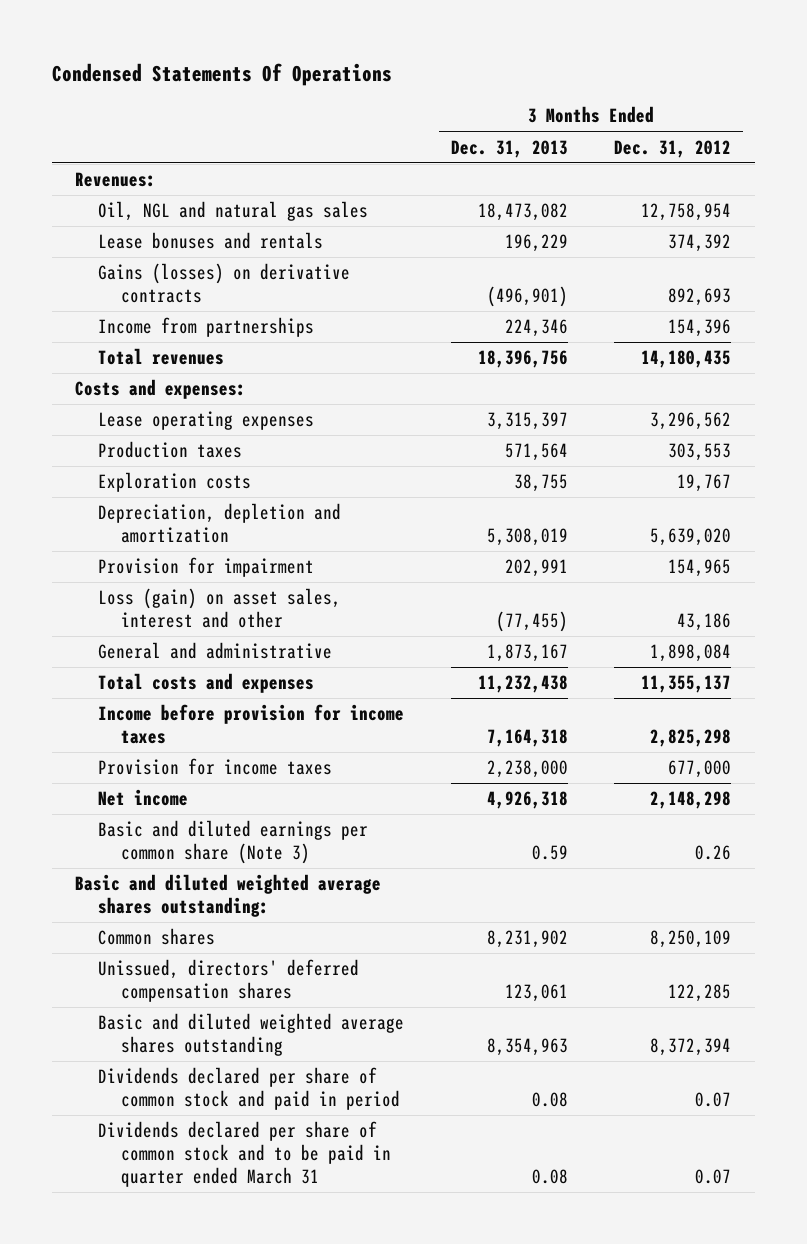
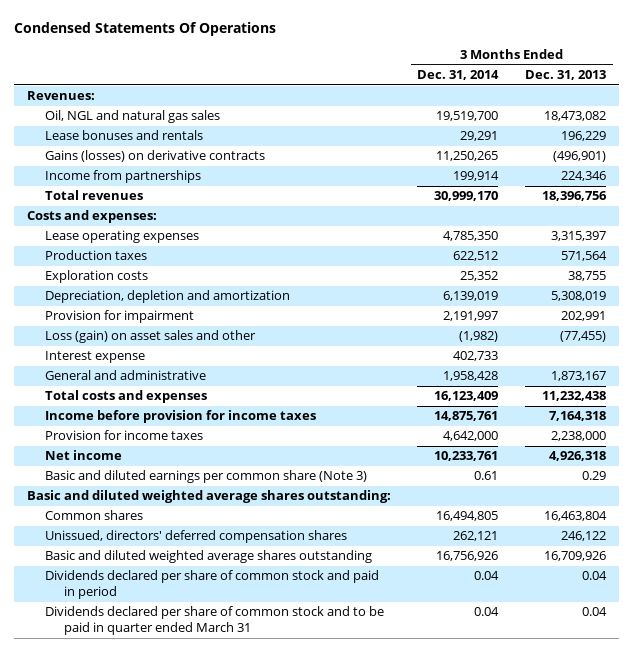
[614,139,732,158] Dec. 31, 2012 -> none
none -> [417,70,500,81] Dec. 31, 2014
[98,588,342,629] Loss (gain) on asset sales, interest and other -> [45,330,257,344] Loss (gain) on asset sales and other
none -> [45,351,146,364] Interest expense
[531,845,568,861] 0.59 -> [581,471,606,481] 0.29
[486,930,568,949] 8,231,902 -> [543,511,607,522] 16,463,804
[504,984,568,1003] 123,061 -> [560,531,606,542] 246,122
[486,1038,568,1057] 8,354,963 -> [543,551,606,562] 16,709,926
[531,1092,568,1108] 0.08 -> [581,571,607,581] 0.04
[531,1169,568,1185] 0.08 -> [581,607,607,617] 0.04

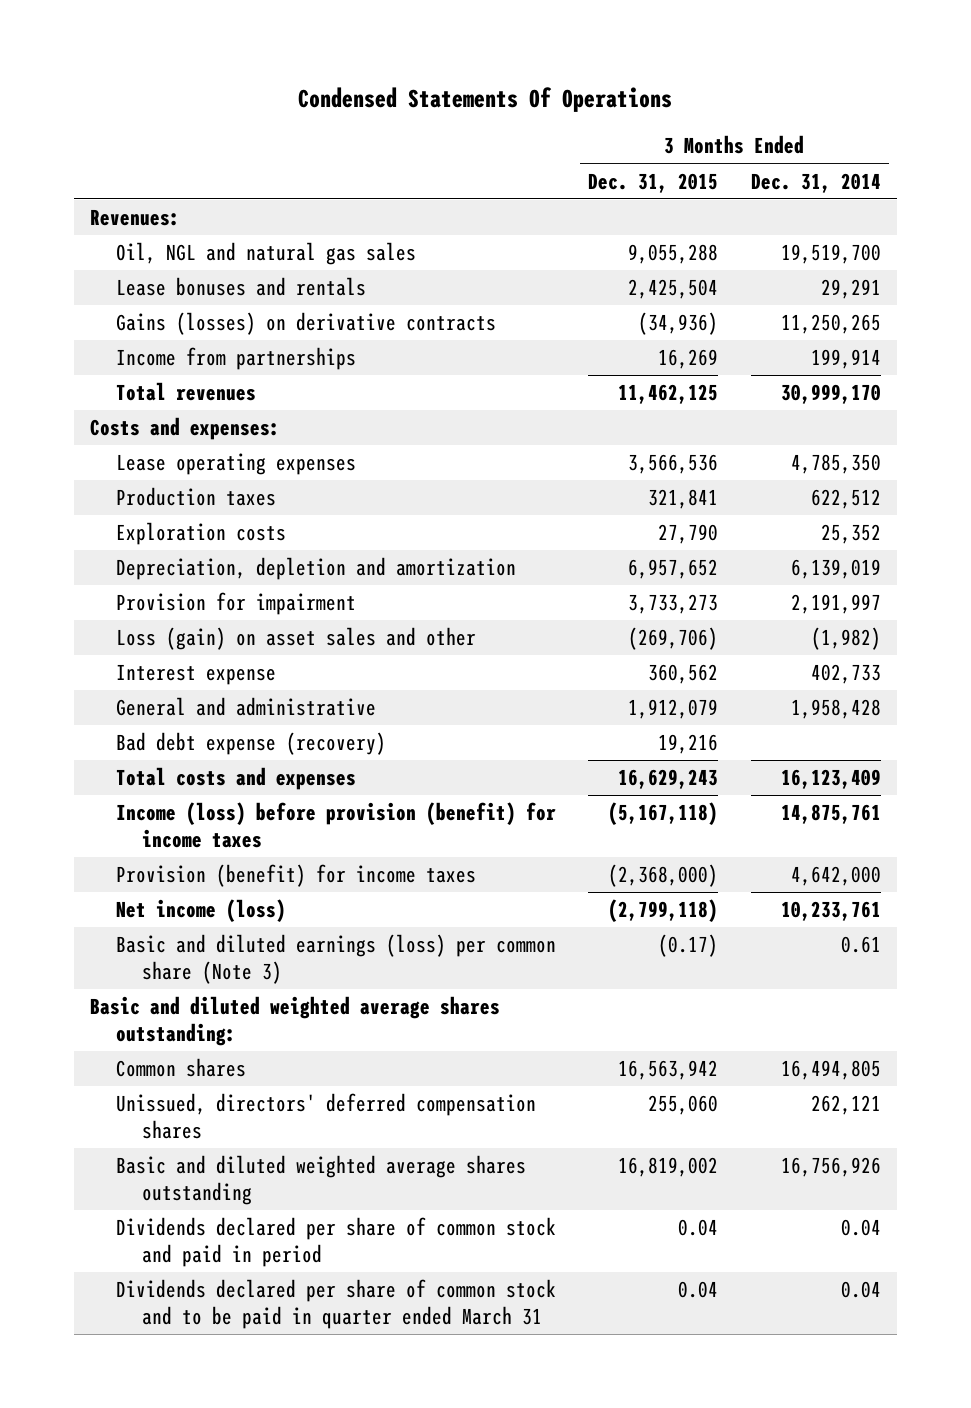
[524,70,606,81] Dec. 31, 2013 -> none
none -> [588,172,719,193] Dec. 31, 2015
none -> [116,732,387,756] Bad debt expense (recovery)
[45,410,317,424] Income before provision for income taxes -> [116,802,557,848] Income (loss) before provision (benefit) for income taxes
[45,430,204,441] Provision for income taxes -> [116,864,477,888] Provision (benefit) for income taxes
[45,450,123,461] Net income -> [116,899,287,923] Net income (loss)
[45,470,368,484] Basic and diluted earnings per common share (Note 3) -> [116,934,557,984] Basic and diluted earnings (loss) per common share (Note 3)

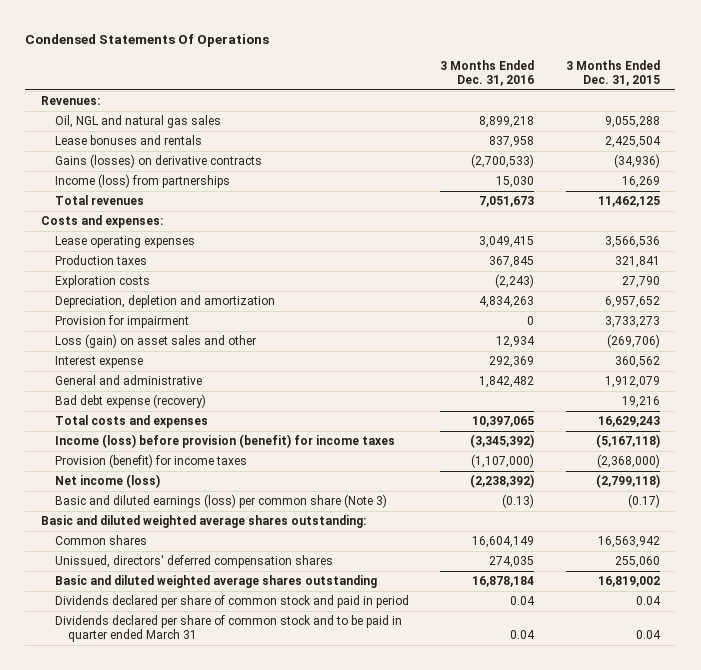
[750,172,881,193] Dec. 31, 2014 -> none
none -> [440,59,535,86] 3 Months Ended Dec. 31, 2016
[116,347,357,371] Income from partnerships -> [54,174,230,189] Income (loss) from partnerships

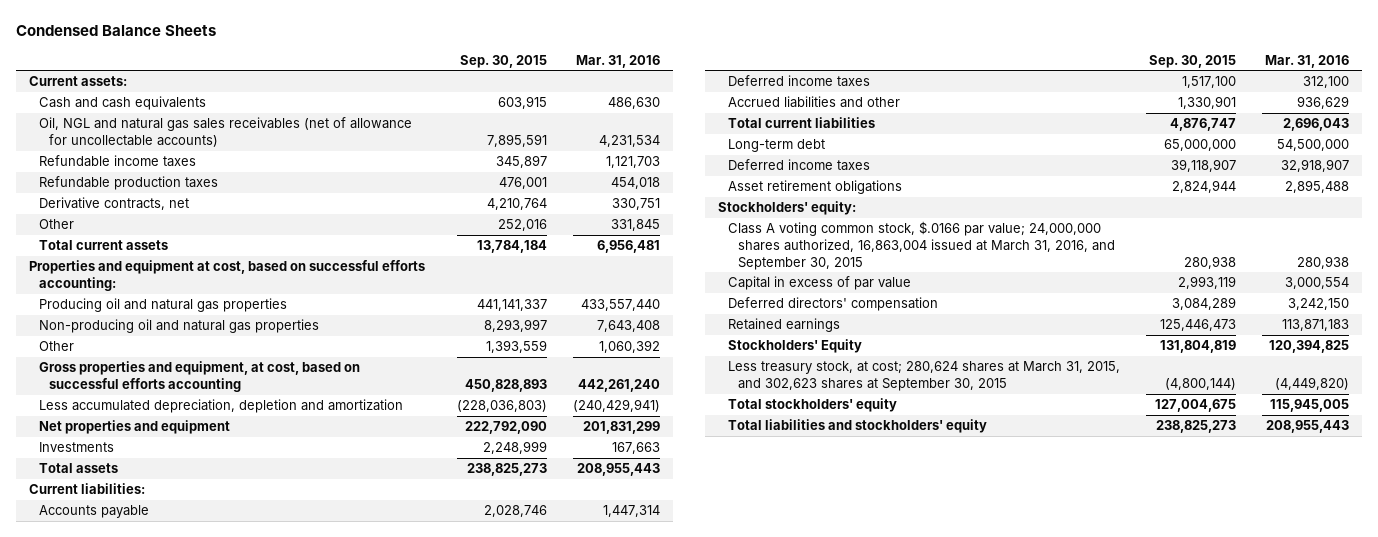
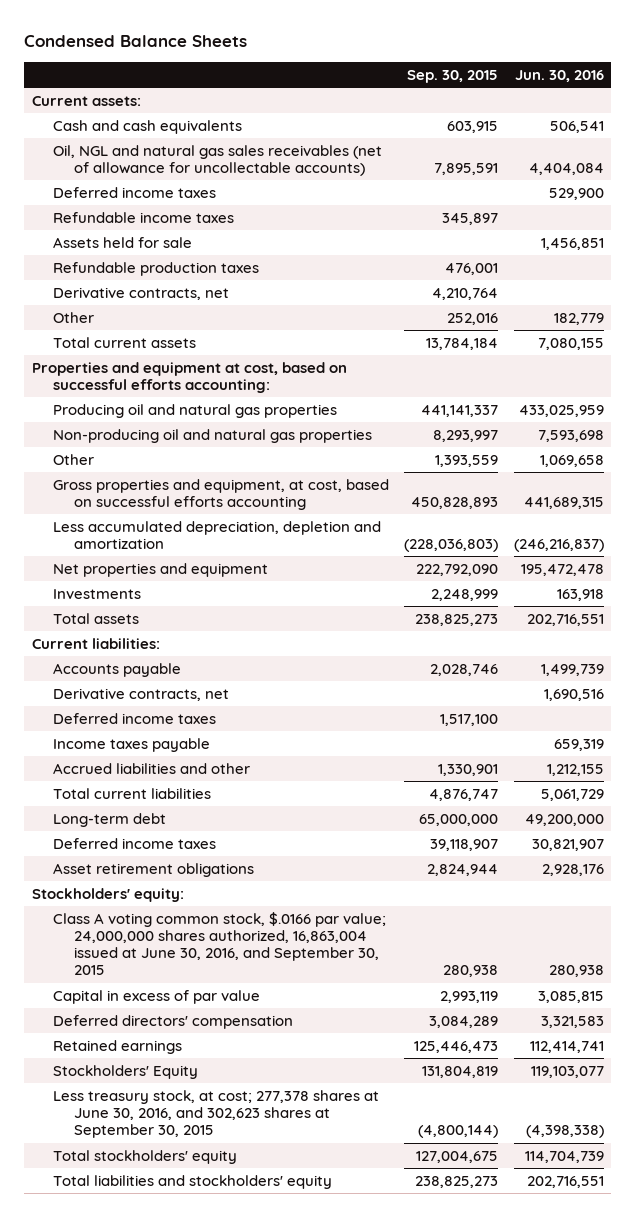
[575,54,660,68] Mar. 31, 2016 -> none
none -> [514,69,604,82] Jun. 30, 2016
none -> [52,186,216,198] Deferred income taxes
none -> [52,236,192,248] Assets held for sale
none -> [52,687,229,701] Derivative contracts, net
none -> [52,737,210,752] Income taxes payable
[727,221,1115,270] Class A voting common stock, $.0166 par value; 24,000,000 shares authorized, 16,863,004 issued at March 31, 2016, and September 30, 2015 -> [52,911,386,976] Class A voting common stock, $.0166 par value; 24,000,000 shares authorized, 16,863,004 issued at June 30, 2016, and September 30, 2015
[727,361,1120,391] Less treasury stock, at cost; 280,624 shares at March 31, 2015, and 302,623 shares at September 30, 2015 -> [52,1089,379,1139] Less treasury stock, at cost; 277,378 shares at June 30, 2016, and 302,623 shares at September 30, 2015

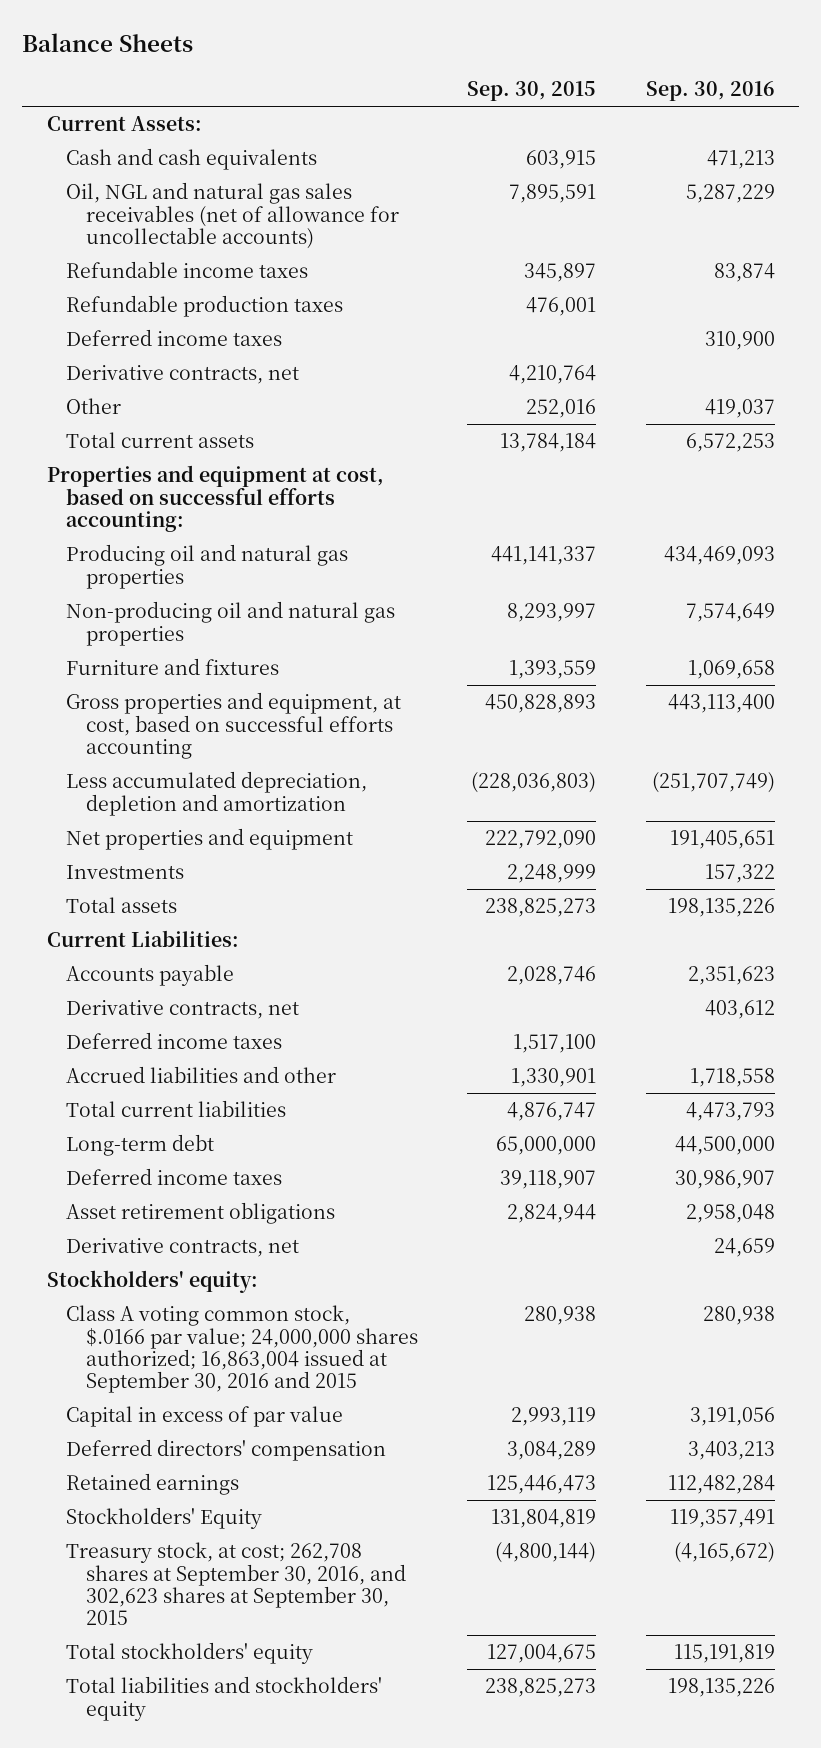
[23,34,247,47] Condensed Balance Sheets -> [22,33,194,53] Balance Sheets
[514,69,604,82] Jun. 30, 2016 -> none
none -> [645,80,775,101] Sep. 30, 2016
[31,95,141,106] Current assets: -> [46,116,202,132] Current Assets:
[52,236,192,248] Assets held for sale -> none
[52,186,216,198] Deferred income taxes -> [66,329,283,347] Deferred income taxes
[52,453,94,465] Other -> [66,658,280,676] Furniture and fixtures
[31,637,160,649] Current liabilities: -> [46,930,239,948] Current Liabilities:
[52,737,210,752] Income taxes payable -> none
none -> [66,1238,300,1258] Derivative contracts, net
[52,911,386,976] Class A voting common stock, $.0166 par value; 24,000,000 shares authorized, 16,863,004 issued at June 30, 2016, and September 30, 2015 -> [66,1305,418,1394] Class A voting common stock, $.0166 par value; 24,000,000 shares authorized; 16,863,004 issued at September 30, 2016 and 2015
[52,1089,379,1139] Less treasury stock, at cost; 277,378 shares at June 30, 2016, and 302,623 shares at September 30, 2015 -> [66,1542,406,1626] Treasury stock, at cost; 262,708 shares at September 30, 2016, and 302,623 shares at September 30, 2015

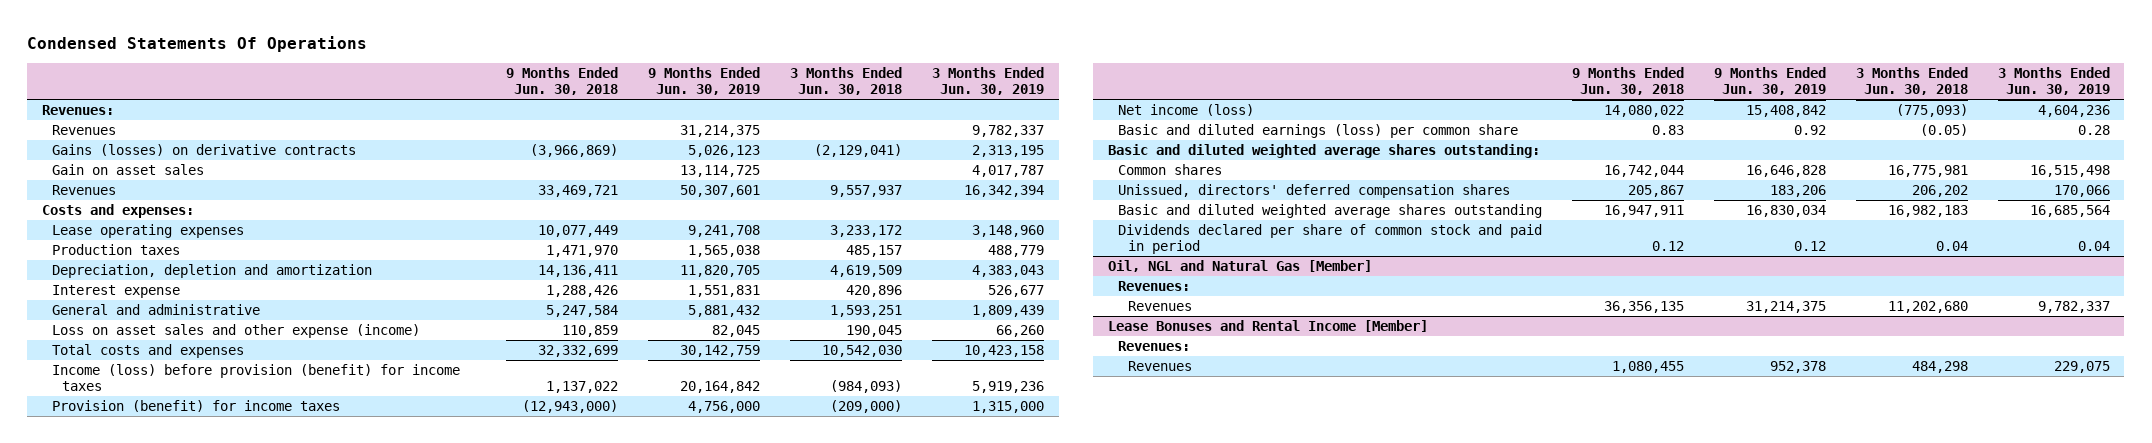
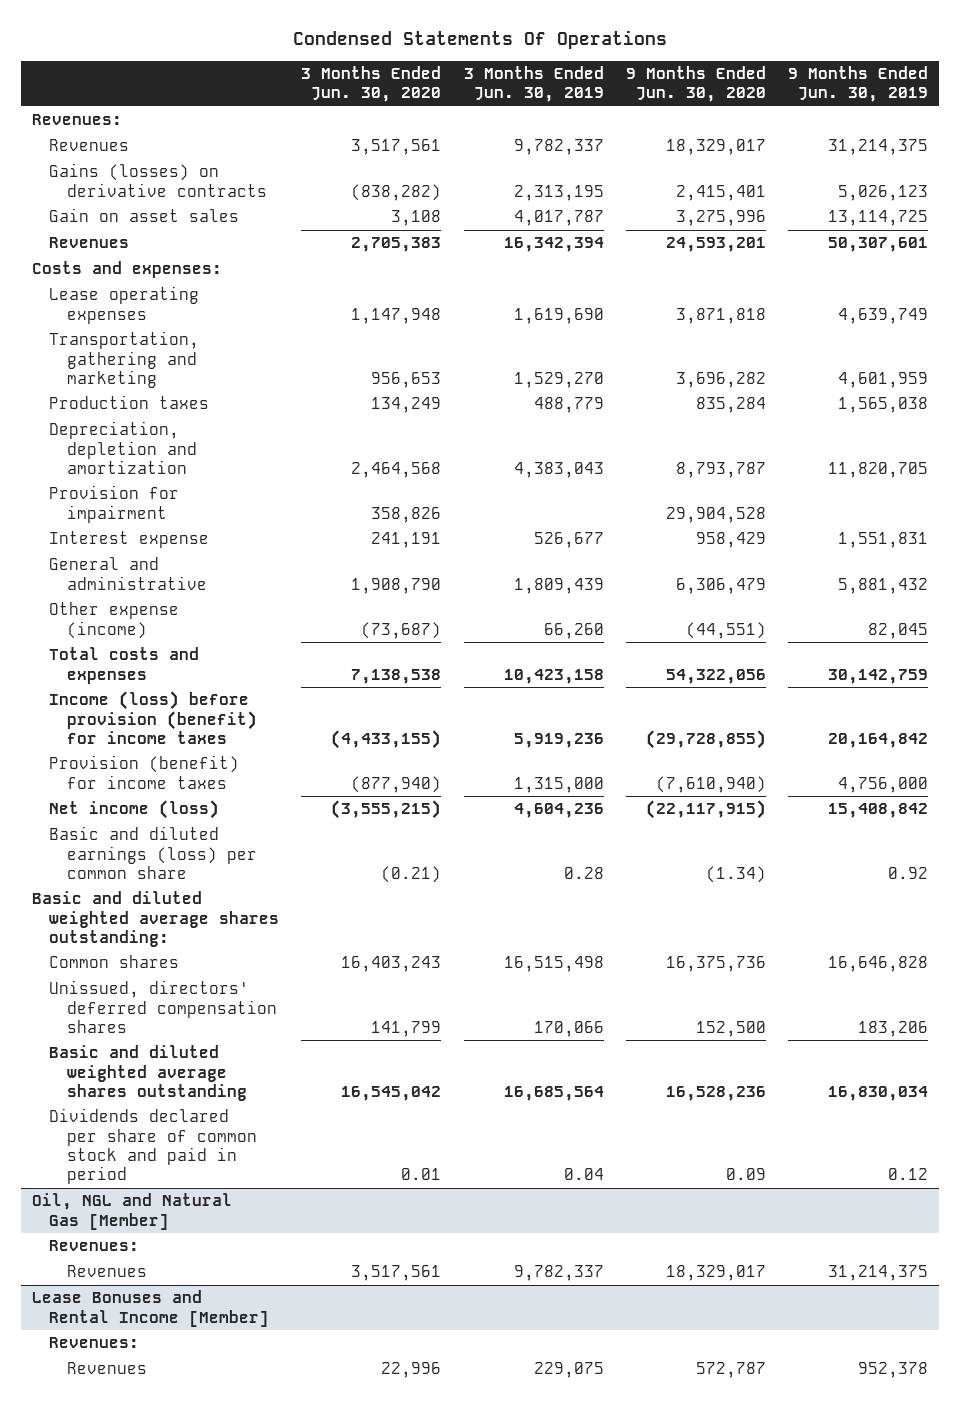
[506,66,619,96] 9 Months Ended Jun. 30, 2018 -> none
[789,66,902,96] 3 Months Ended Jun. 30, 2018 -> none
none -> [301,65,442,103] 3 Months Ended Jun. 30, 2020
none -> [625,65,766,103] 9 Months Ended Jun. 30, 2020
[687,225,760,238] 9,241,708 -> [838,307,929,324] 4,639,749
[971,225,1044,238] 3,148,960 -> [513,307,604,324] 1,619,690
none -> [49,331,200,388] Transportation, gathering and marketing
none -> [49,485,180,523] Provision for impairment
[52,324,421,339] Loss on asset sales and other expense (income) -> [49,602,180,639] Other expense (income)

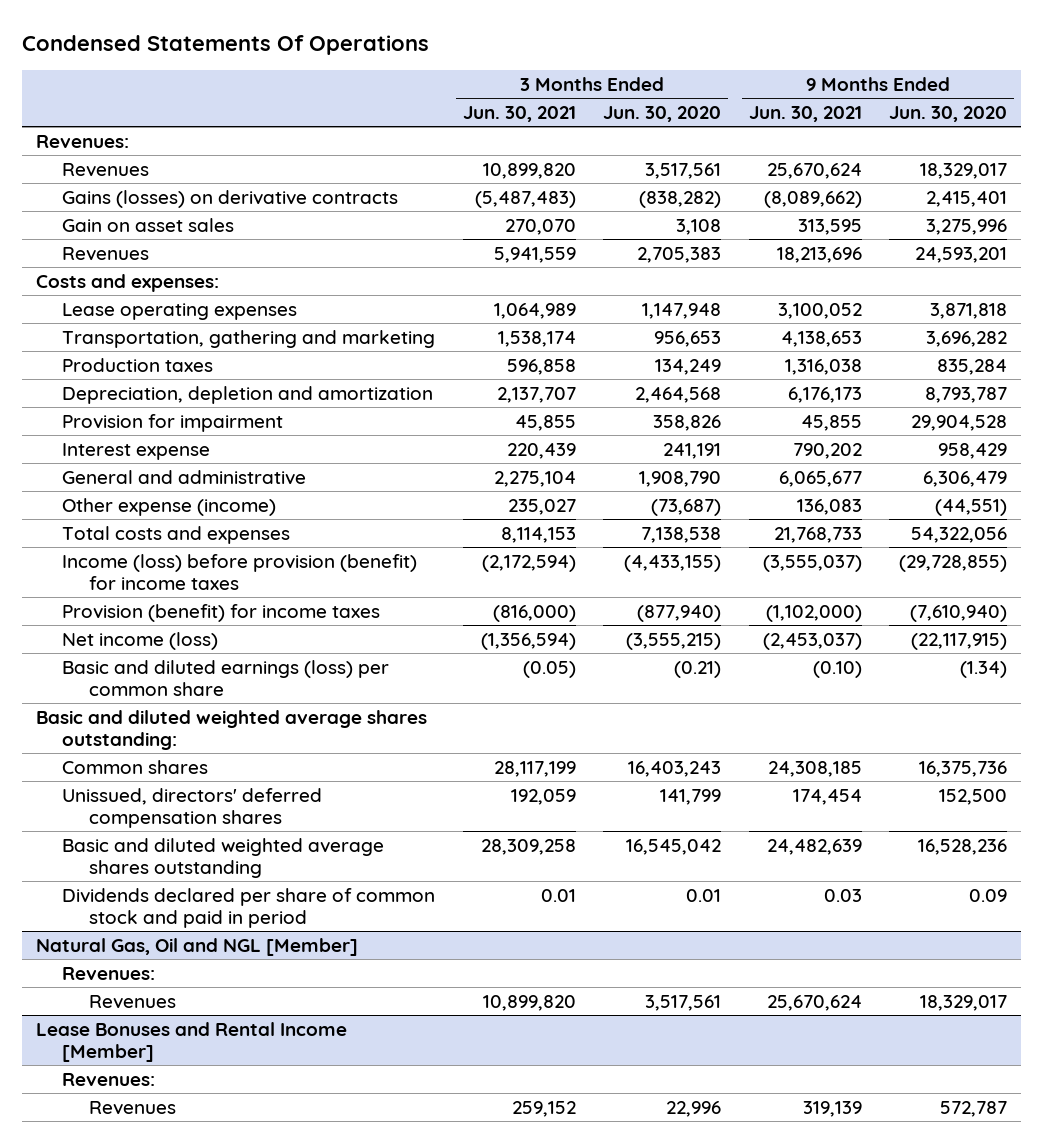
[463,65,604,103] 3 Months Ended Jun. 30, 2019 -> none
[788,65,929,103] 9 Months Ended Jun. 30, 2019 -> none
none -> [462,106,576,123] Jun. 30, 2021
none -> [748,106,862,123] Jun. 30, 2021
[31,1193,232,1230] Oil, NGL and Natural Gas [Member] -> [35,937,358,956] Natural Gas, Oil and NGL [Member]

